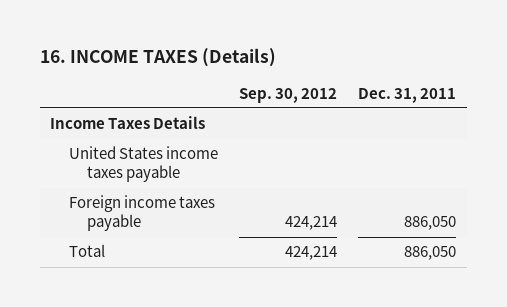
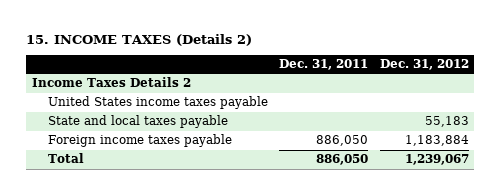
[39,48,276,68] 16. INCOME TAXES (Details) -> [26,33,253,46] 15. INCOME TAXES (Details 2)
[238,87,337,103] Sep. 30, 2012 -> none
none -> [379,59,469,71] Dec. 31, 2012
[50,116,206,130] Income Taxes Details -> [31,77,191,88] Income Taxes Details 2
none -> [47,115,228,129] State and local taxes payable

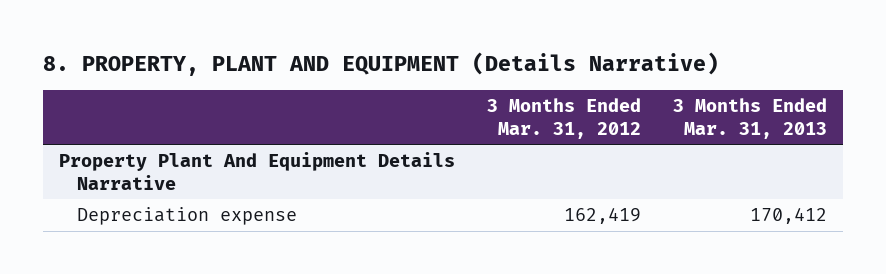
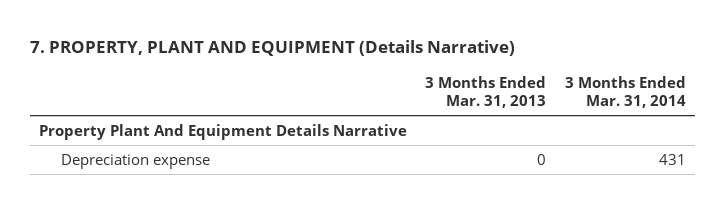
[43,52,720,77] 8. PROPERTY, PLANT AND EQUIPMENT (Details Narrative) -> [29,40,515,57] 7. PROPERTY, PLANT AND EQUIPMENT (Details Narrative)
[487,97,642,139] 3 Months Ended Mar. 31, 2012 -> none
none -> [564,76,686,108] 3 Months Ended Mar. 31, 2014
[749,208,827,225] 170,412 -> [537,154,547,166] 0

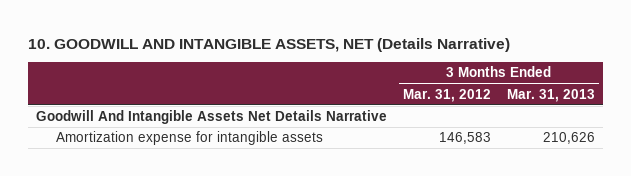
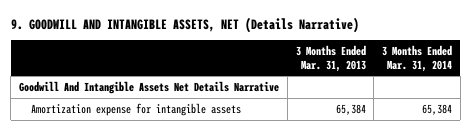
[28,37,511,52] 10. GOODWILL AND INTANGIBLE ASSETS, NET (Details Narrative) -> [10,16,359,33] 9. GOODWILL AND INTANGIBLE ASSETS, NET (Details Narrative)
[403,88,492,102] Mar. 31, 2012 -> none
none -> [382,45,453,72] 3 Months Ended Mar. 31, 2014
[543,132,596,145] 210,626 -> [335,103,366,115] 65,384

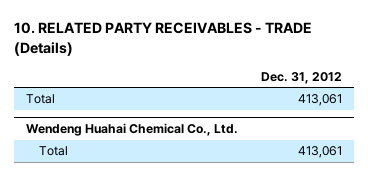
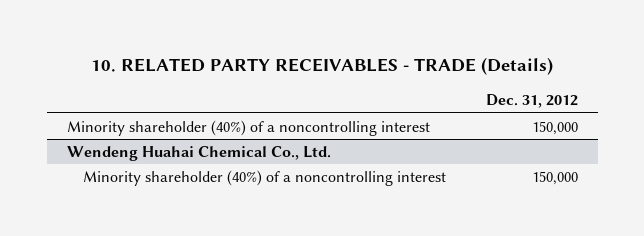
[25,94,55,105] Total -> none
none -> [66,119,430,136] Minority shareholder (40%) of a noncontrolling interest
[38,146,68,157] Total -> none
none -> [83,169,447,186] Minority shareholder (40%) of a noncontrolling interest

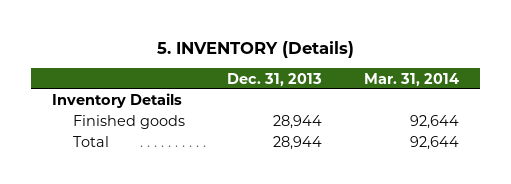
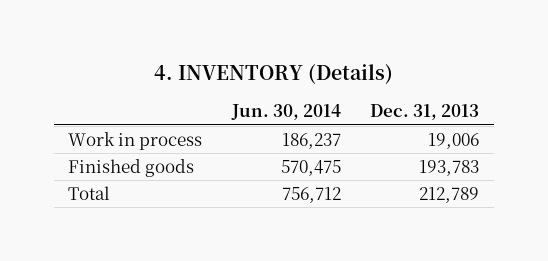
[156,40,354,58] 5. INVENTORY (Details) -> [153,64,393,85] 4. INVENTORY (Details)
[363,72,459,86] Mar. 31, 2014 -> none
none -> [230,104,341,121] Jun. 30, 2014
[52,93,183,109] Inventory Details -> none
none -> [68,131,203,150] Work in process
[273,115,323,130] 28,944 -> [419,159,480,176] 193,783
[273,136,323,151] 28,944 -> [419,186,480,203] 212,789

